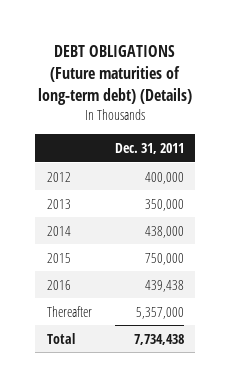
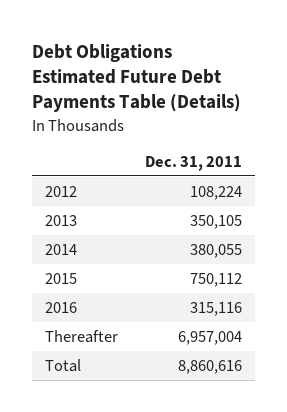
[38,45,193,106] DEBT OBLIGATIONS (Future maturities of long-term debt) (Details) -> [32,43,242,113] Debt Obligations Estimated Future Debt Payments Table (Details)
[144,171,184,184] 400,000 -> [189,185,242,200] 108,224
[144,198,184,211] 350,000 -> [189,214,242,229] 350,105
[144,225,184,238] 438,000 -> [189,243,242,258] 380,055
[144,252,184,265] 750,000 -> [189,272,242,287] 750,112
[144,279,184,292] 439,438 -> [189,301,242,316] 315,116
[135,306,184,319] 5,357,000 -> [177,330,242,345] 6,957,004
[133,333,184,345] 7,734,438 -> [177,359,242,374] 8,860,616

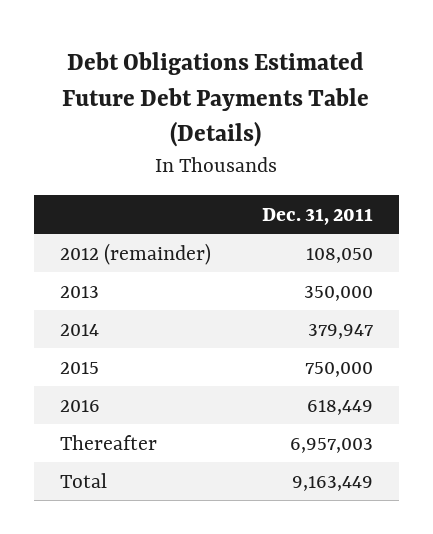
[45,185,78,197] 2012 -> [59,242,211,265] 2012 (remainder)
[189,185,242,200] 108,224 -> [306,247,374,263] 108,050
[189,214,242,229] 350,105 -> [304,285,374,301] 350,000
[189,243,242,258] 380,055 -> [308,323,374,339] 379,947
[189,272,242,287] 750,112 -> [305,361,374,377] 750,000
[189,301,242,316] 315,116 -> [307,399,374,415] 618,449
[177,330,242,345] 6,957,004 -> [290,437,374,453] 6,957,003
[177,359,242,374] 8,860,616 -> [292,475,374,491] 9,163,449

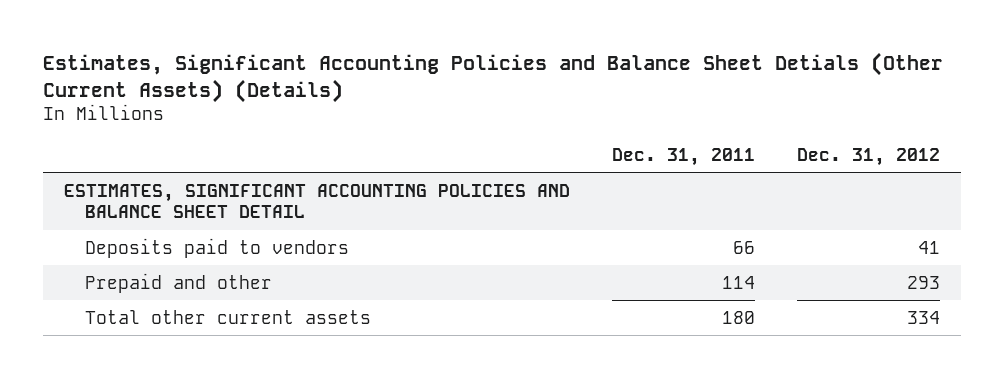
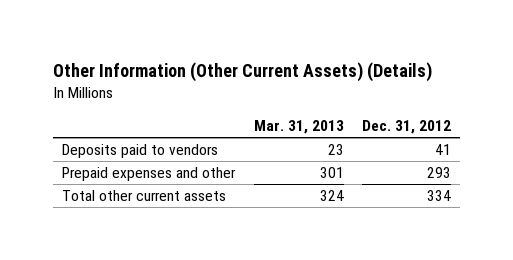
[43,52,944,103] Estimates, Significant Accounting Policies and Balance Sheet Detials (Other Current Assets) (Details) -> [53,62,433,83] Other Information (Other Current Assets) (Details)
[612,147,756,166] Dec. 31, 2011 -> none
none -> [253,119,344,134] Mar. 31, 2013
[64,183,571,219] ESTIMATES, SIGNIFICANT ACCOUNTING POLICIES AND BALANCE SHEET DETAIL -> none
[84,272,272,293] Prepaid and other -> [62,167,237,182] Prepaid expenses and other

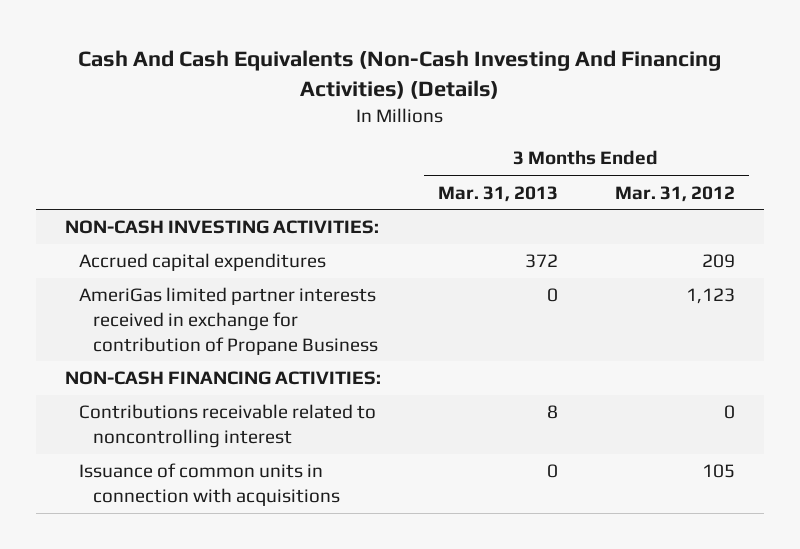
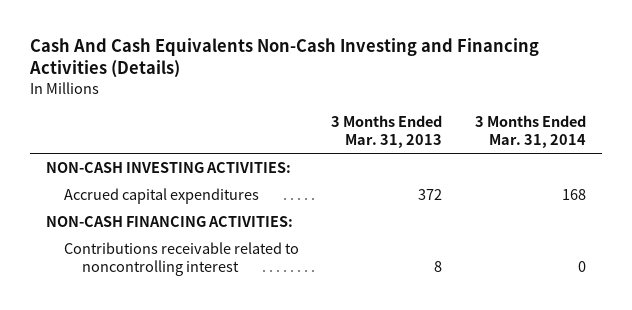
[77,50,721,100] Cash And Cash Equivalents (Non-Cash Investing And Financing Activities) (Details) -> [29,38,540,79] Cash And Cash Equivalents Non-Cash Investing and Financing Activities (Details)
[614,185,735,202] Mar. 31, 2012 -> none
none -> [474,114,586,148] 3 Months Ended Mar. 31, 2014
[79,287,379,355] AmeriGas limited partner interests received in exchange for contribution of Propane Business -> none
[79,463,341,506] Issuance of common units in connection with acquisitions -> none

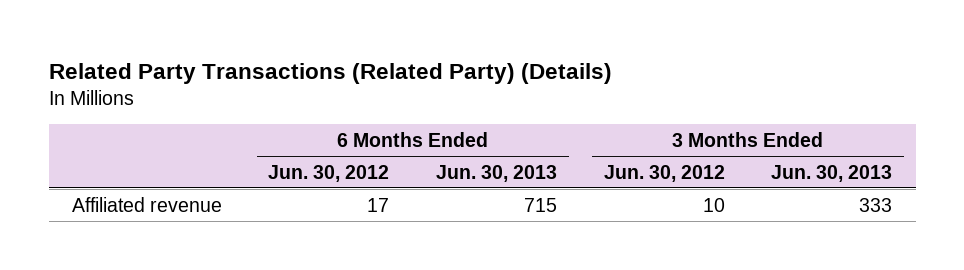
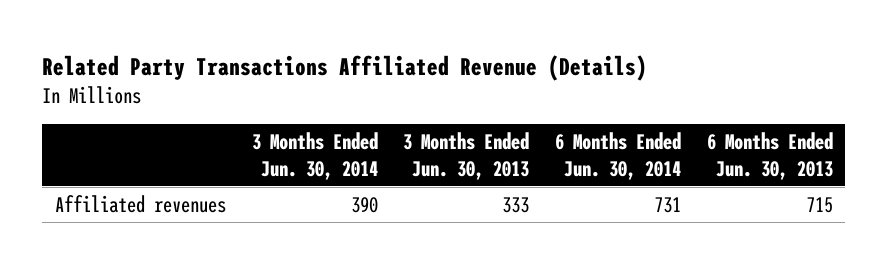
[48,62,612,84] Related Party Transactions (Related Party) (Details) -> [42,54,648,81] Related Party Transactions Affiliated Revenue (Details)
[268,164,390,182] Jun. 30, 2012 -> none
[603,164,725,182] Jun. 30, 2012 -> none
none -> [251,132,378,180] 3 Months Ended Jun. 30, 2014
none -> [554,132,681,180] 6 Months Ended Jun. 30, 2014
[71,196,222,212] Affiliated revenue -> [54,194,226,213] Affiliated revenues

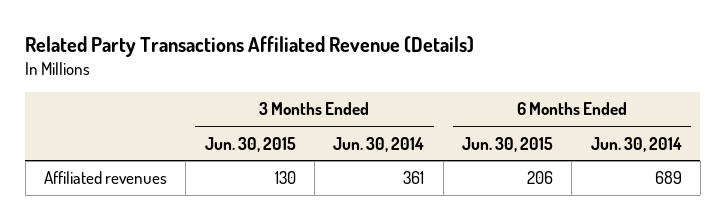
[403,132,530,180] 3 Months Ended Jun. 30, 2013 -> none
[706,132,833,180] 6 Months Ended Jun. 30, 2013 -> none
none -> [204,136,296,152] Jun. 30, 2015
none -> [461,136,553,152] Jun. 30, 2015
[350,196,378,213] 390 -> [403,171,425,185] 361
[653,196,681,213] 731 -> [654,171,682,185] 689

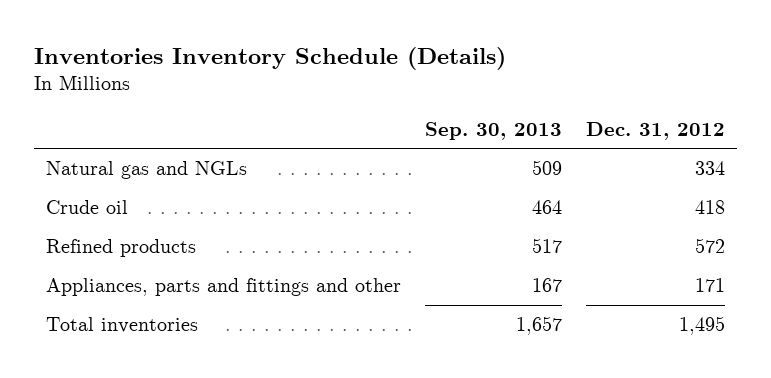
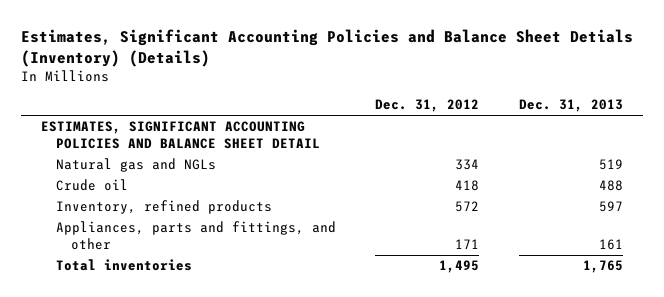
[33,47,506,71] Inventories Inventory Schedule (Details) -> [20,28,633,67] Estimates, Significant Accounting Policies and Balance Sheet Detials (Inventory) (Details)
[425,121,563,140] Sep. 30, 2013 -> none
none -> [518,99,623,113] Dec. 31, 2013
none -> [40,121,320,150] ESTIMATES, SIGNIFICANT ACCOUNTING POLICIES AND BALANCE SHEET DETAIL
[45,238,196,257] Refined products -> [55,200,272,215] Inventory, refined products
[45,277,401,296] Appliances, parts and fittings and other -> [55,221,336,251] Appliances, parts and fittings, and other

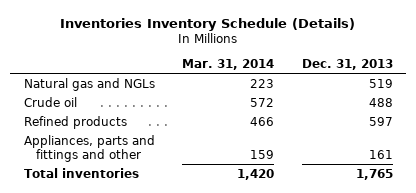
[20,28,633,67] Estimates, Significant Accounting Policies and Balance Sheet Detials (Inventory) (Details) -> [60,17,356,31] Inventories Inventory Schedule (Details)
[375,99,480,113] Dec. 31, 2012 -> none
none -> [182,59,275,71] Mar. 31, 2014
[40,121,320,150] ESTIMATES, SIGNIFICANT ACCOUNTING POLICIES AND BALANCE SHEET DETAIL -> none
[55,200,272,215] Inventory, refined products -> [23,115,127,129] Refined products
[55,221,336,251] Appliances, parts and fittings, and other -> [23,134,155,162] Appliances, parts and fittings and other

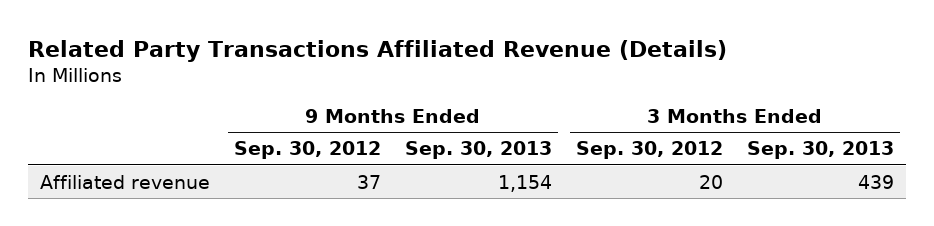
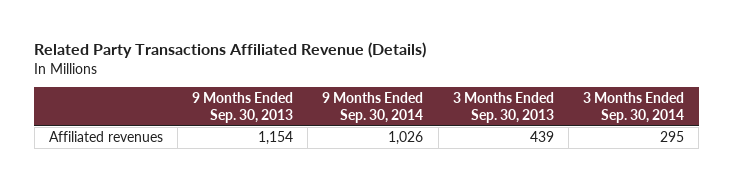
[234,141,382,160] Sep. 30, 2012 -> none
[576,141,724,160] Sep. 30, 2012 -> none
none -> [322,91,424,124] 9 Months Ended Sep. 30, 2014
none -> [583,91,685,124] 3 Months Ended Sep. 30, 2014
[39,174,210,189] Affiliated revenue -> [48,131,163,143] Affiliated revenues

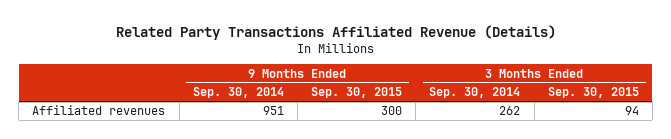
[192,91,294,124] 9 Months Ended Sep. 30, 2013 -> none
[452,91,554,124] 3 Months Ended Sep. 30, 2013 -> none
none -> [311,87,403,99] Sep. 30, 2015
none -> [547,87,639,99] Sep. 30, 2015
[388,131,424,146] 1,026 -> [262,106,284,116] 951
[660,131,685,143] 295 -> [499,106,521,116] 262

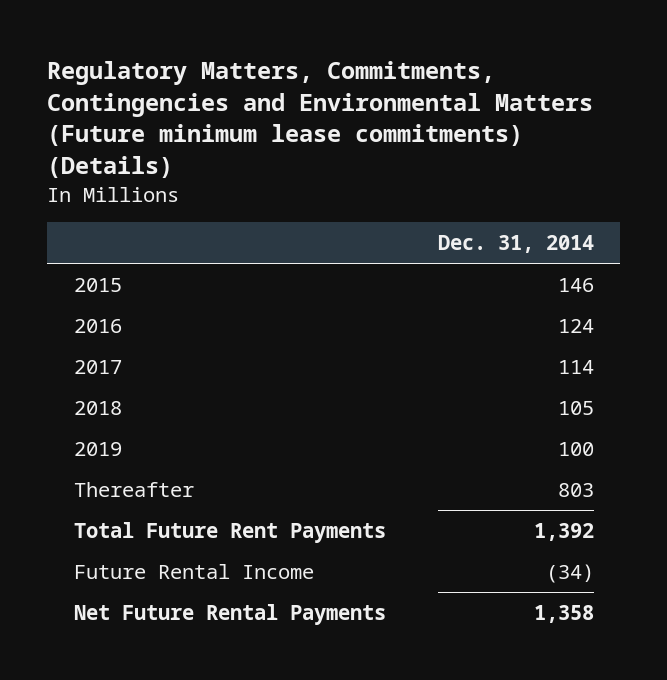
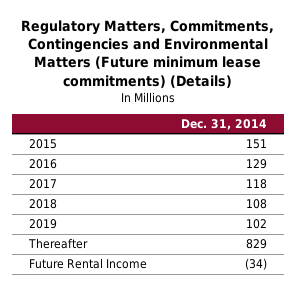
[73,521,386,543] Total Future Rent Payments -> none
[557,277,594,292] 146 -> [246,139,268,150] 151
[557,318,594,333] 124 -> [246,159,268,170] 129
[557,359,594,374] 114 -> [246,179,268,190] 118
[557,400,594,415] 105 -> [246,199,268,210] 108
[557,441,594,456] 100 -> [246,219,268,230] 102
[557,482,594,497] 803 -> [246,239,268,250] 829
[73,603,386,625] Net Future Rental Payments -> none

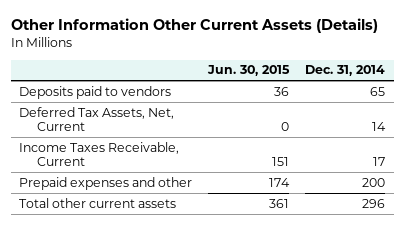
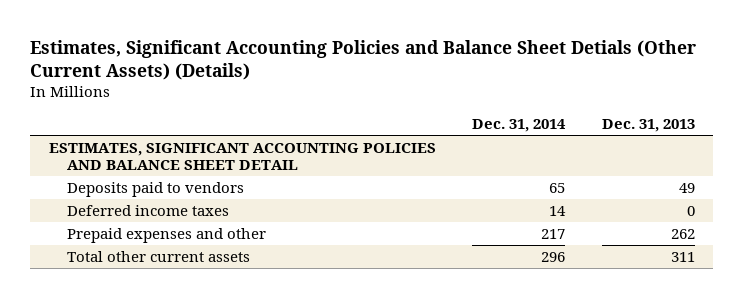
[10,18,378,34] Other Information Other Current Assets (Details) -> [30,39,697,81] Estimates, Significant Accounting Policies and Balance Sheet Detials (Other Current Assets) (Details)
[207,65,291,77] Jun. 30, 2015 -> none
none -> [601,119,695,133] Dec. 31, 2013
none -> [48,142,436,171] ESTIMATES, SIGNIFICANT ACCOUNTING POLICIES AND BALANCE SHEET DETAIL
[19,141,180,167] Income Taxes Receivable, Current -> none
[19,106,175,132] Deferred Tax Assets, Net, Current -> [67,204,230,216] Deferred income taxes
[362,177,386,187] 200 -> [541,228,566,239] 217

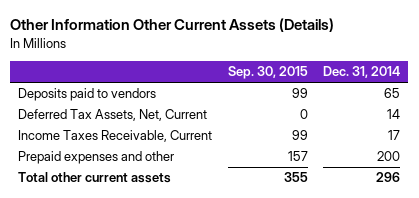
[30,39,697,81] Estimates, Significant Accounting Policies and Balance Sheet Detials (Other Current Assets) (Details) -> [10,18,335,33] Other Information Other Current Assets (Details)
[601,119,695,133] Dec. 31, 2013 -> none
none -> [227,66,308,80] Sep. 30, 2015
[48,142,436,171] ESTIMATES, SIGNIFICANT ACCOUNTING POLICIES AND BALANCE SHEET DETAIL -> none
[67,204,230,216] Deferred income taxes -> [18,109,208,122] Deferred Tax Assets, Net, Current
none -> [18,130,213,143] Income Taxes Receivable, Current
[541,228,566,239] 217 -> [377,151,401,162] 200

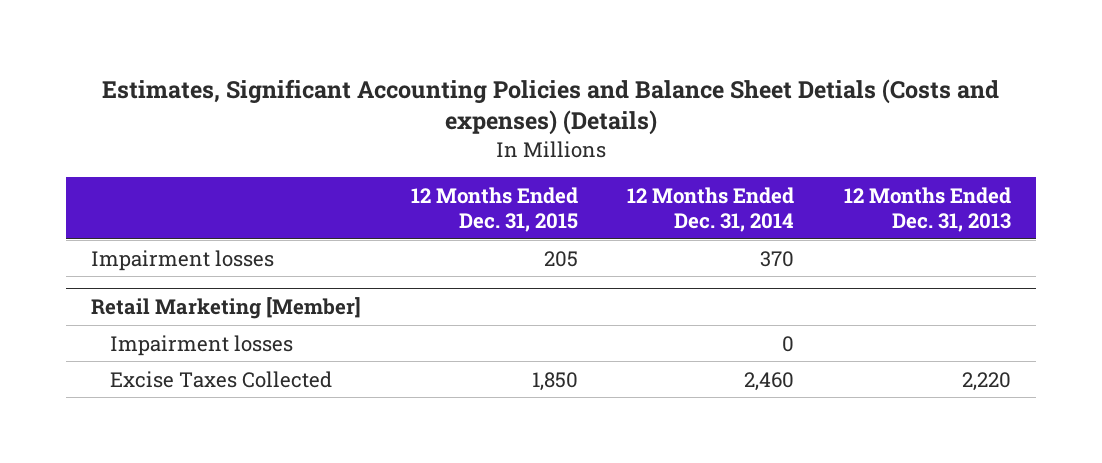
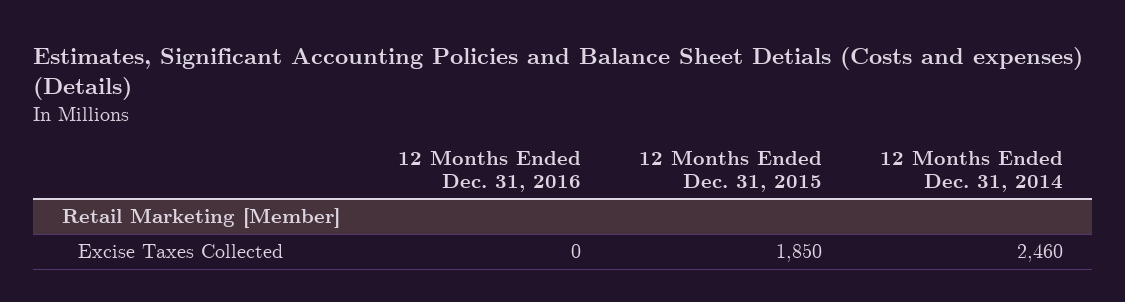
[844,187,1012,232] 12 Months Ended Dec. 31, 2013 -> none
none -> [398,149,582,192] 12 Months Ended Dec. 31, 2016
[90,249,274,271] Impairment losses -> none
[109,334,293,356] Impairment losses -> none

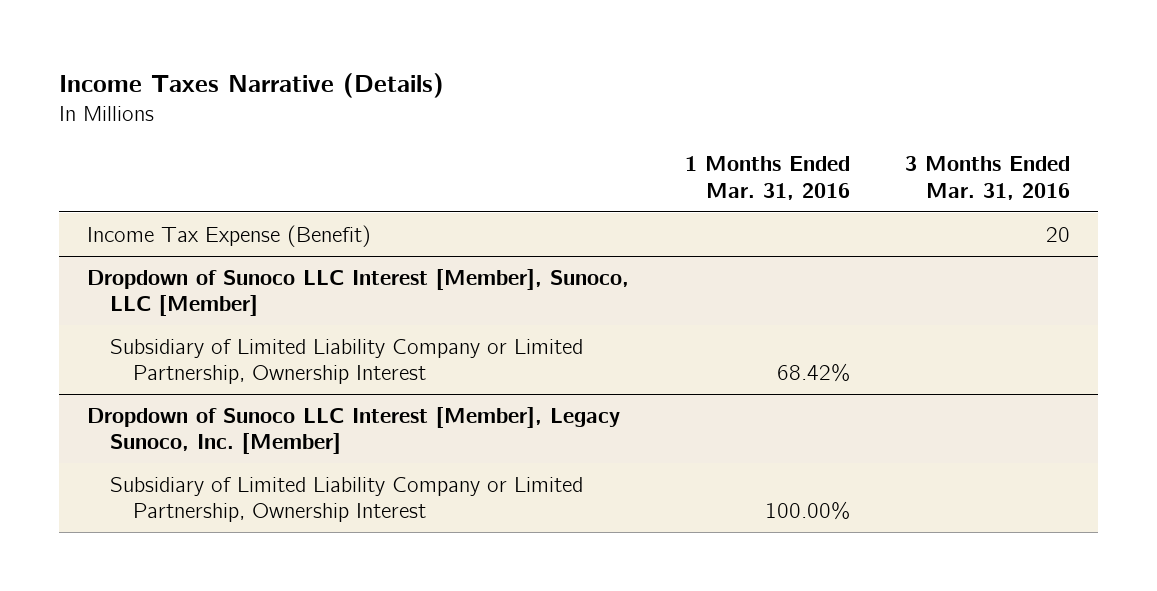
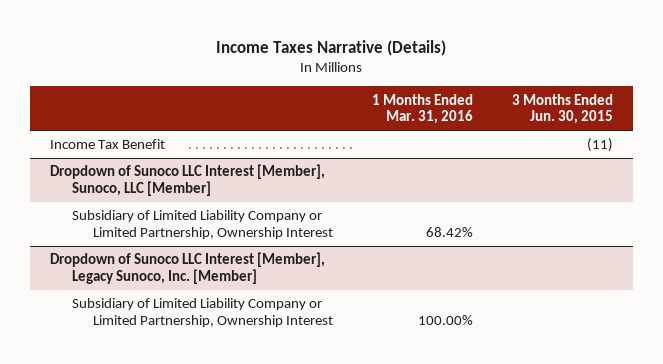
[905,156,1071,200] 3 Months Ended Mar. 31, 2016 -> none
none -> [512,93,614,125] 3 Months Ended Jun. 30, 2015
[86,224,371,247] Income Tax Expense (Benefit) -> [49,139,165,150] Income Tax Benefit

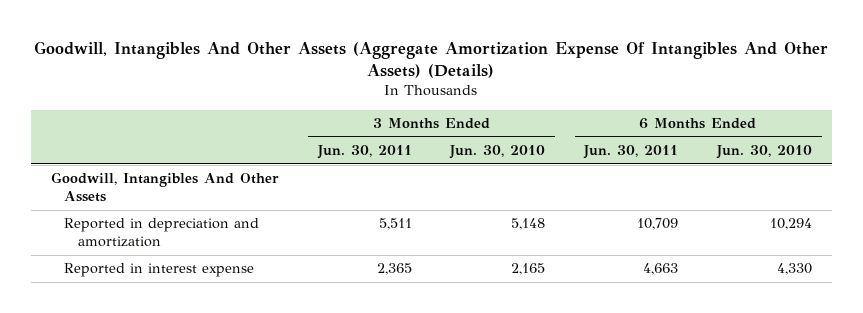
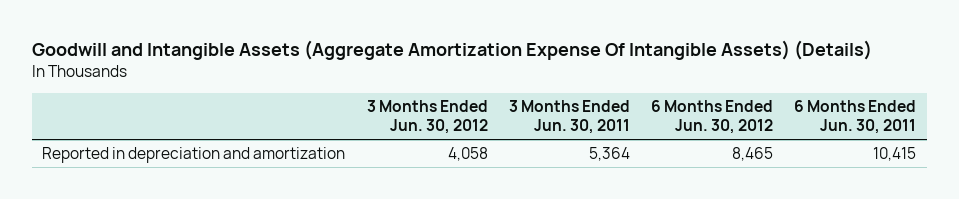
[34,40,829,78] Goodwill, Intangibles And Other Assets (Aggregate Amortization Expense Of Intangibles And Other Assets) (Details) -> [31,40,872,61] Goodwill and Intangible Assets (Aggregate Amortization Expense Of Intangible Assets) (Details)
[449,145,546,160] Jun. 30, 2010 -> none
[716,145,813,160] Jun. 30, 2010 -> none
none -> [366,100,488,135] 3 Months Ended Jun. 30, 2012
none -> [651,100,774,135] 6 Months Ended Jun. 30, 2012
[50,172,279,202] Goodwill, Intangibles And Other Assets -> none
[64,263,255,278] Reported in interest expense -> none
[378,218,412,231] 5,511 -> [588,147,630,162] 5,364
[637,218,679,231] 10,709 -> [873,147,917,162] 10,415

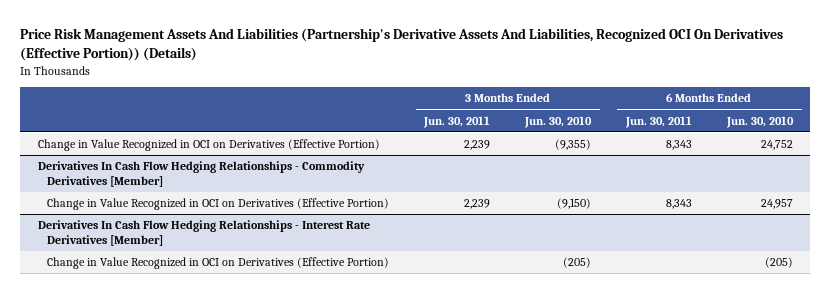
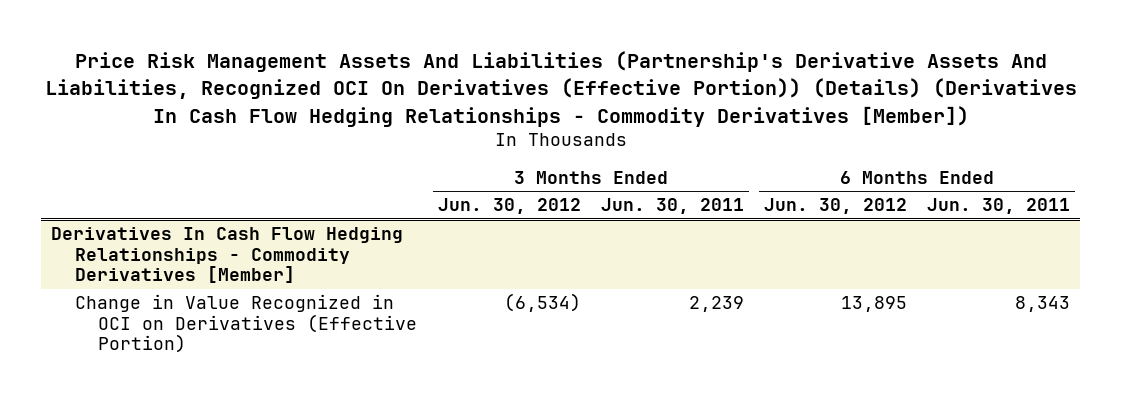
[20,28,784,62] Price Risk Management Assets And Liabilities (Partnership's Derivative Assets And Liabilities, Recognized OCI On Derivatives (Effective Portion)) (Details) -> [44,50,1077,127] Price Risk Management Assets And Liabilities (Partnership's Derivative Assets And Liabilities, Recognized OCI On Derivatives (Effective Portion)) (Details) (Derivatives In Cash Flow Hedging Relationships - Commodity Derivatives [Member])
[524,115,593,128] Jun. 30, 2010 -> none
[725,115,794,128] Jun. 30, 2010 -> none
none -> [437,198,581,215] Jun. 30, 2012
none -> [764,198,908,215] Jun. 30, 2012
[37,139,380,152] Change in Value Recognized in OCI on Derivatives (Effective Portion) -> none
[37,220,370,247] Derivatives In Cash Flow Hedging Relationships - Interest Rate Derivatives [Member] -> none
[47,257,390,270] Change in Value Recognized in OCI on Derivatives (Effective Portion) -> none

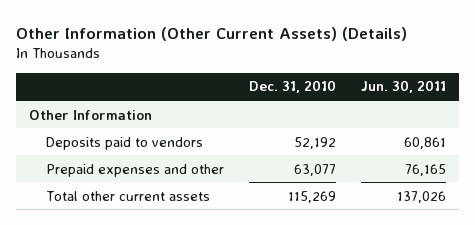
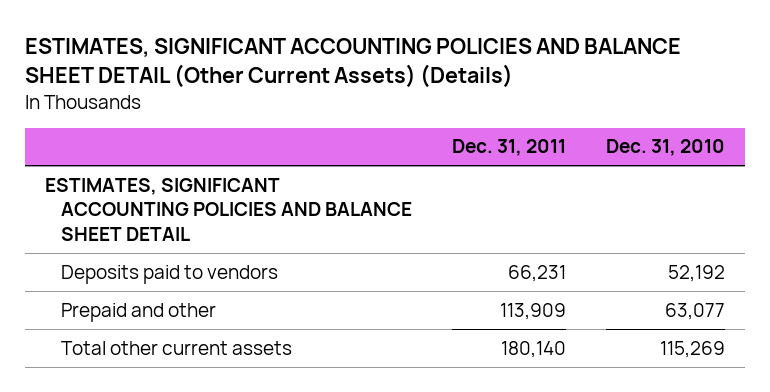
[16,26,408,41] Other Information (Other Current Assets) (Details) -> [25,38,682,89] ESTIMATES, SIGNIFICANT ACCOUNTING POLICIES AND BALANCE SHEET DETAIL (Other Current Assets) (Details)
[360,80,446,94] Jun. 30, 2011 -> none
none -> [452,139,567,157] Dec. 31, 2011
[28,109,152,120] Other Information -> none
none -> [44,177,413,241] ESTIMATES, SIGNIFICANT ACCOUNTING POLICIES AND BALANCE SHEET DETAIL
[45,163,224,177] Prepaid expenses and other -> [61,302,217,322] Prepaid and other

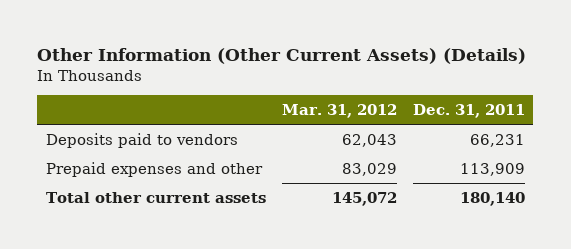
[25,38,682,89] ESTIMATES, SIGNIFICANT ACCOUNTING POLICIES AND BALANCE SHEET DETAIL (Other Current Assets) (Details) -> [37,47,527,64] Other Information (Other Current Assets) (Details)
[606,139,726,157] Dec. 31, 2010 -> none
none -> [281,104,397,119] Mar. 31, 2012
[44,177,413,241] ESTIMATES, SIGNIFICANT ACCOUNTING POLICIES AND BALANCE SHEET DETAIL -> none
[61,302,217,322] Prepaid and other -> [45,161,263,177] Prepaid expenses and other

